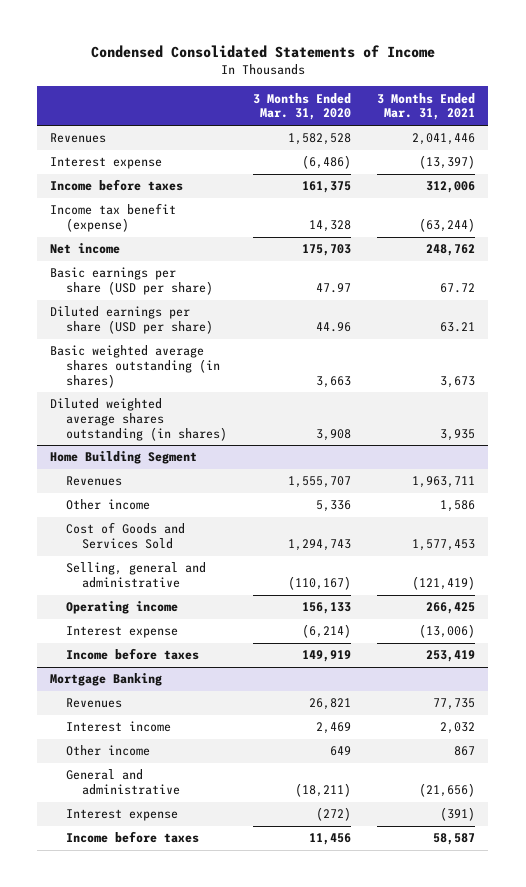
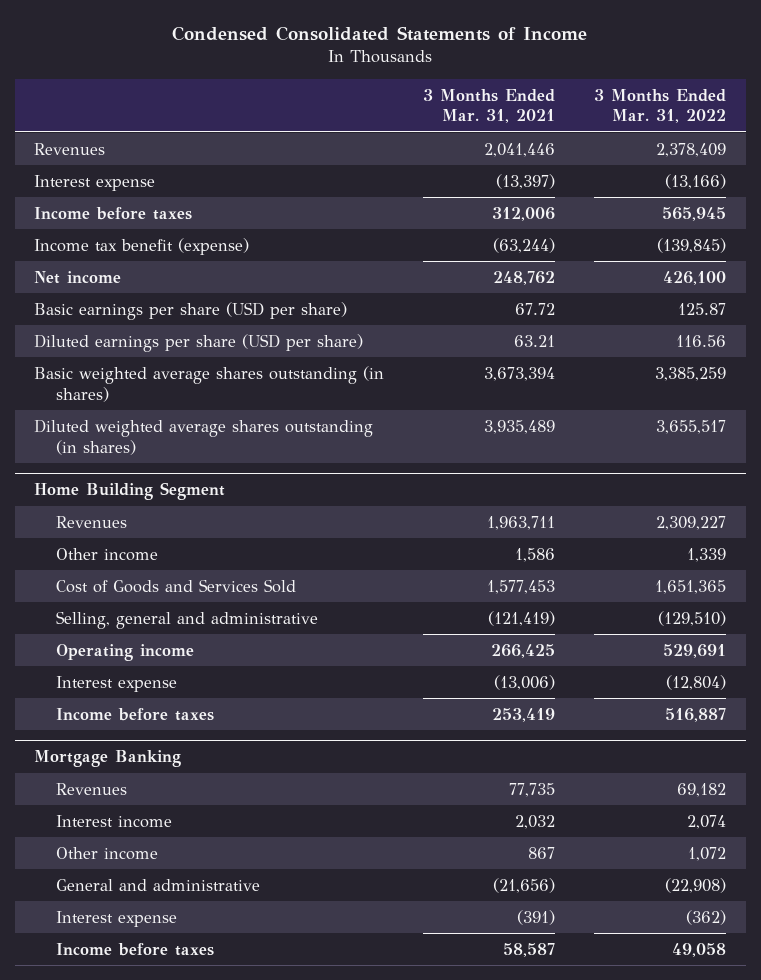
[253,92,352,121] 3 Months Ended Mar. 31, 2020 -> none
none -> [594,88,727,124] 3 Months Ended Mar. 31, 2022
[440,375,476,388] 3,673 -> [484,366,556,381] 3,673,394
[440,428,476,441] 3,935 -> [484,419,556,434] 3,935,489

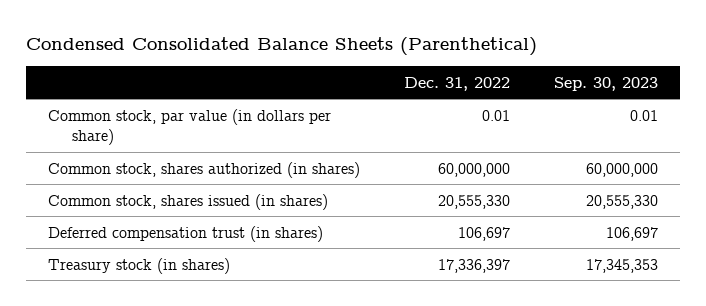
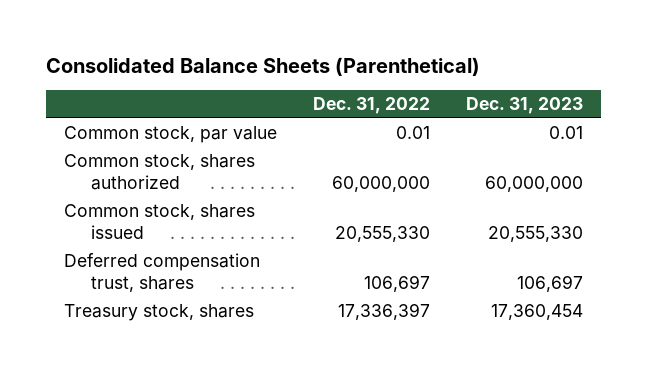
[25,37,537,57] Condensed Consolidated Balance Sheets (Parenthetical) -> [45,56,480,76] Consolidated Balance Sheets (Parenthetical)
[554,76,659,91] Sep. 30, 2023 -> none
none -> [465,97,583,115] Dec. 31, 2023
[47,108,331,146] Common stock, par value (in dollars per share) -> [63,126,277,144] Common stock, par value
[47,161,360,178] Common stock, shares authorized (in shares) -> [63,154,255,191] Common stock, shares authorized
[47,193,328,210] Common stock, shares issued (in shares) -> [63,204,255,240] Common stock, shares issued
[47,225,323,242] Deferred compensation trust (in shares) -> [63,253,260,293] Deferred compensation trust, shares
[47,257,230,274] Treasury stock (in shares) -> [63,304,254,322] Treasury stock, shares

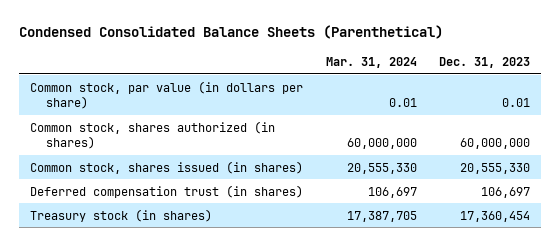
[45,56,480,76] Consolidated Balance Sheets (Parenthetical) -> [18,25,443,40] Condensed Consolidated Balance Sheets (Parenthetical)
[312,97,430,115] Dec. 31, 2022 -> none
none -> [325,56,417,68] Mar. 31, 2024
[63,126,277,144] Common stock, par value -> [30,80,304,109] Common stock, par value (in dollars per share)
[63,154,255,191] Common stock, shares authorized -> [30,120,276,149] Common stock, shares authorized (in shares)
[63,204,255,240] Common stock, shares issued -> [30,160,304,174] Common stock, shares issued (in shares)
[63,253,260,293] Deferred compensation trust, shares -> [30,184,304,198] Deferred compensation trust (in shares)
[63,304,254,322] Treasury stock, shares -> [30,208,213,222] Treasury stock (in shares)

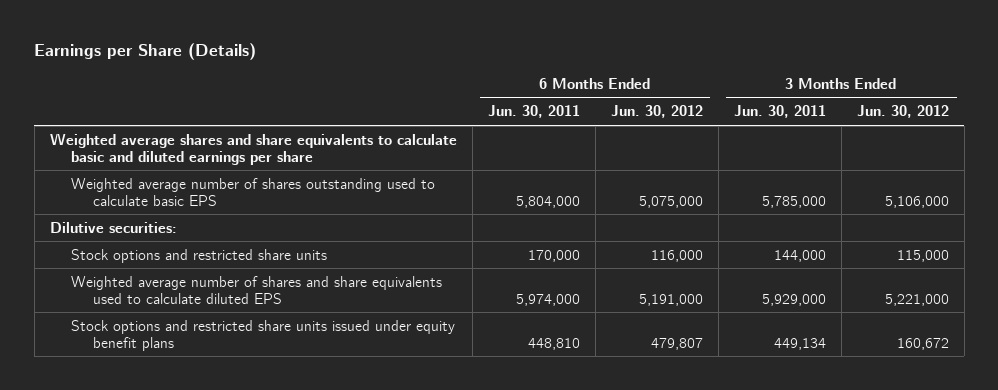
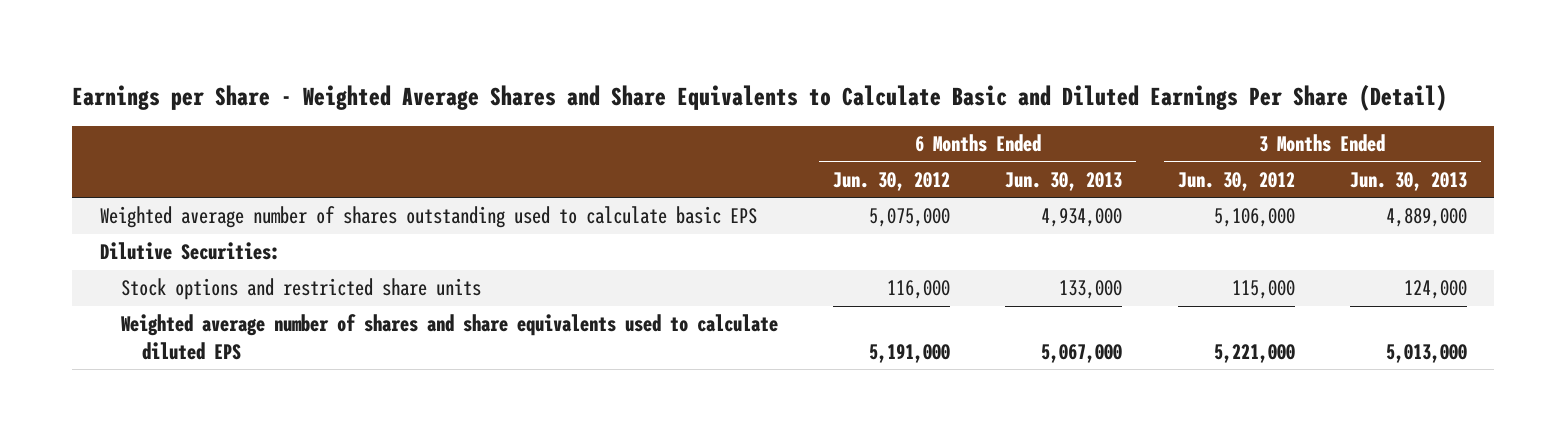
[34,43,257,61] Earnings per Share (Details) -> [72,83,1448,111] Earnings per Share - Weighted Average Shares and Share Equivalents to Calculate Basic and Diluted Earnings Per Share (Detail)
[487,105,580,119] Jun. 30, 2011 -> none
[733,105,826,119] Jun. 30, 2011 -> none
none -> [1005,171,1123,191] Jun. 30, 2013
none -> [1349,171,1467,191] Jun. 30, 2013
[49,132,457,165] Weighted average shares and share equivalents to calculate basic and diluted earnings per share -> none
[49,221,177,233] Dilutive securities: -> [99,242,280,261] Dilutive Securities:
[71,319,456,351] Stock options and restricted share units issued under equity benefit plans -> none

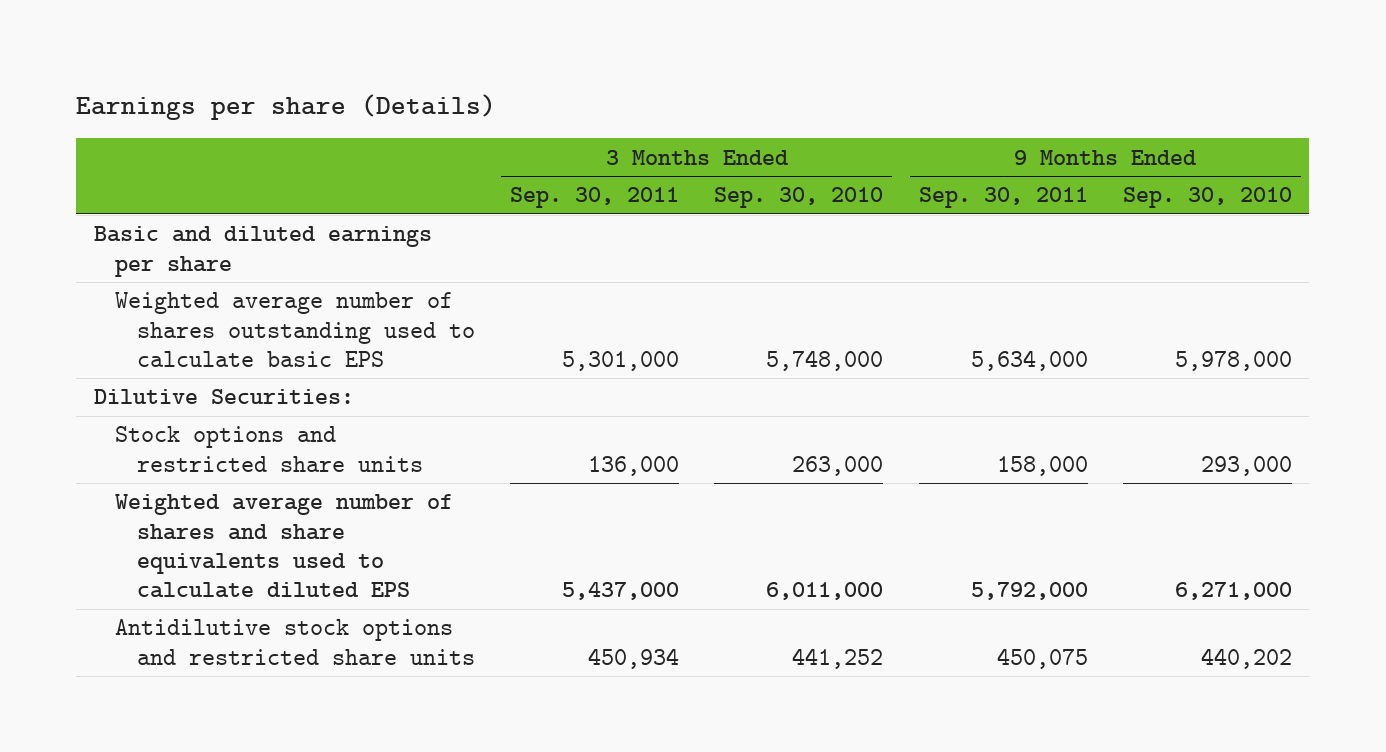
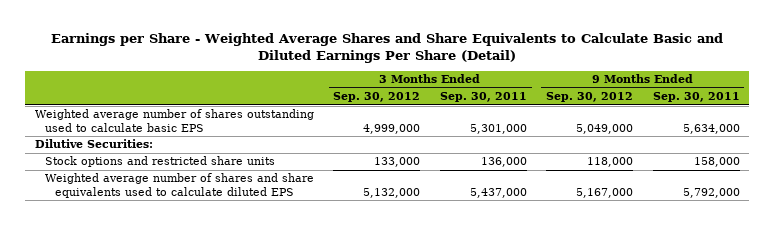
[76,94,497,121] Earnings per share (Details) -> [51,32,724,63] Earnings per Share - Weighted Average Shares and Share Equivalents to Calculate Basic and Diluted Earnings Per Share (Detail)
[714,187,884,209] Sep. 30, 2010 -> none
[1122,187,1292,209] Sep. 30, 2010 -> none
none -> [333,92,421,103] Sep. 30, 2012
none -> [546,92,634,103] Sep. 30, 2012
[93,226,432,277] Basic and diluted earnings per share -> none
[115,619,476,665] Antidilutive stock options and restricted share units -> none

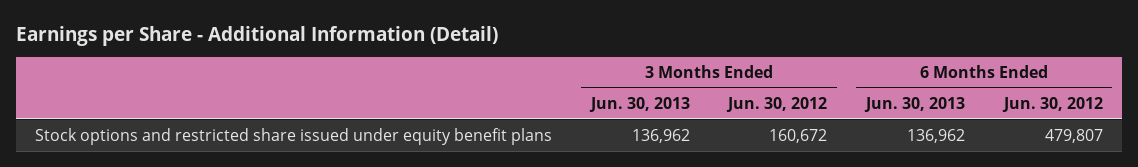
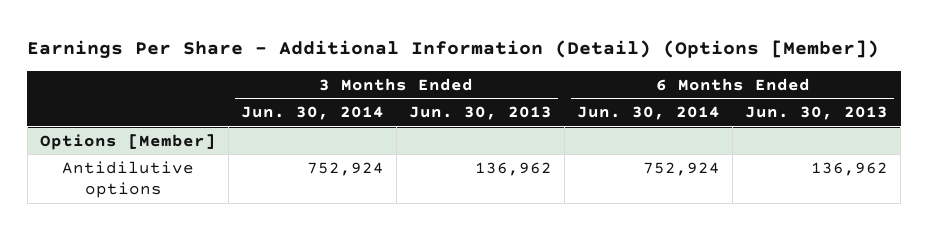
[16,26,499,47] Earnings per Share - Additional Information (Detail) -> [27,40,880,60] Earnings Per Share - Additional Information (Detail) (Options [Member])
[726,97,828,113] Jun. 30, 2012 -> none
[1001,97,1103,113] Jun. 30, 2012 -> none
none -> [240,106,384,121] Jun. 30, 2014
none -> [576,106,720,121] Jun. 30, 2014
none -> [39,133,216,150] Options [Member]
[35,128,553,146] Stock options and restricted share issued under equity benefit plans -> [62,160,195,199] Antidilutive options

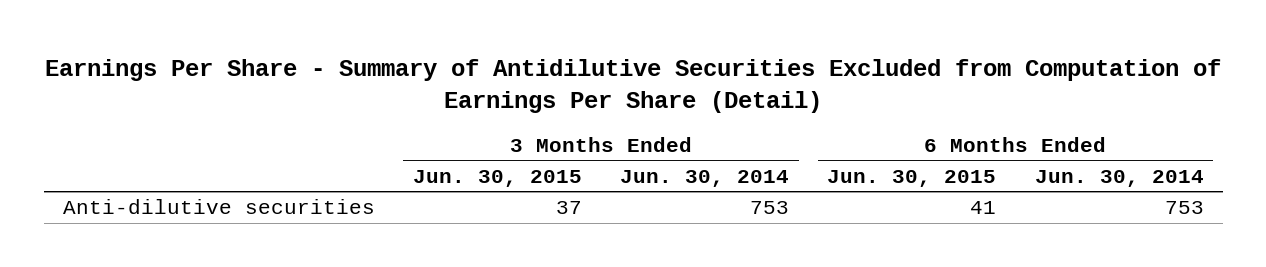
[27,40,880,60] Earnings Per Share - Additional Information (Detail) (Options [Member]) -> [45,59,1222,114] Earnings Per Share - Summary of Antidilutive Securities Excluded from Computation of Earnings Per Share (Detail)
[408,106,552,121] Jun. 30, 2013 -> none
[745,106,889,121] Jun. 30, 2013 -> none
none -> [412,169,582,187] Jun. 30, 2015
none -> [827,169,997,187] Jun. 30, 2015
[39,133,216,150] Options [Member] -> none
[62,160,195,199] Antidilutive options -> none
none -> [62,199,375,215] Anti-dilutive securities

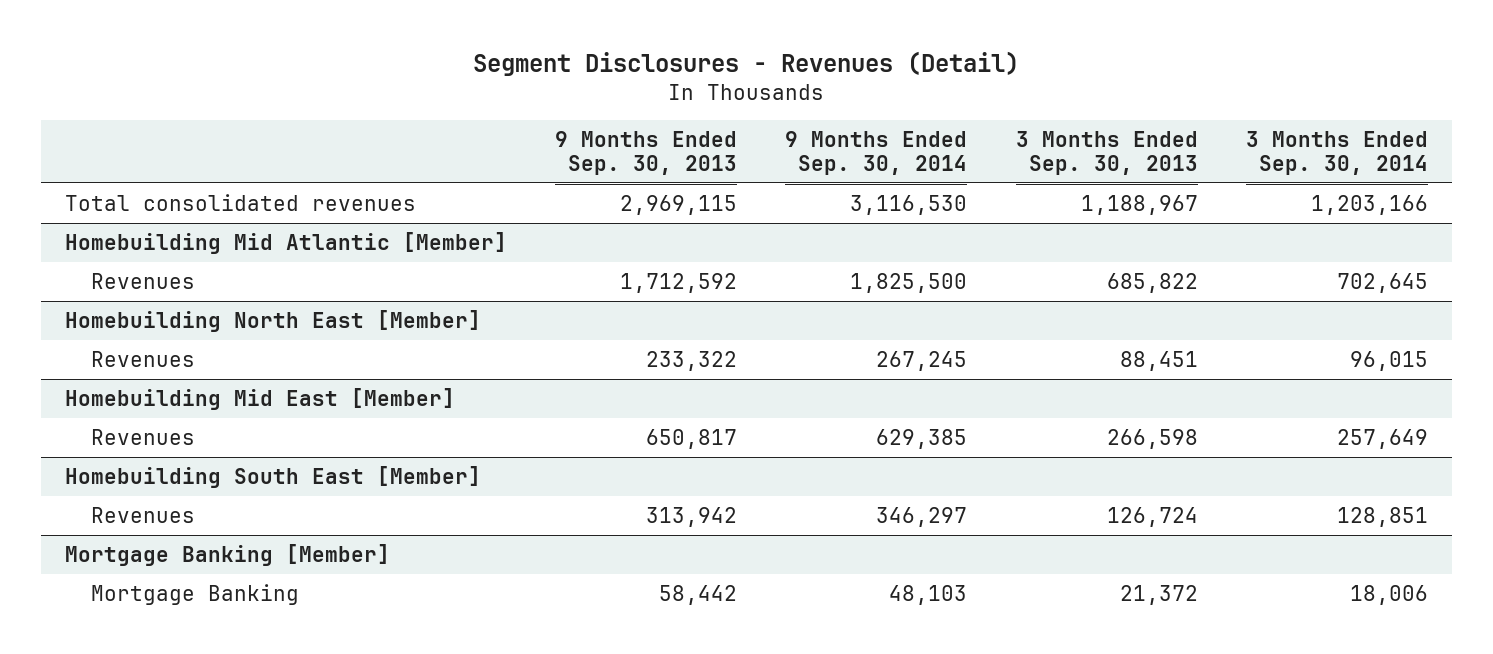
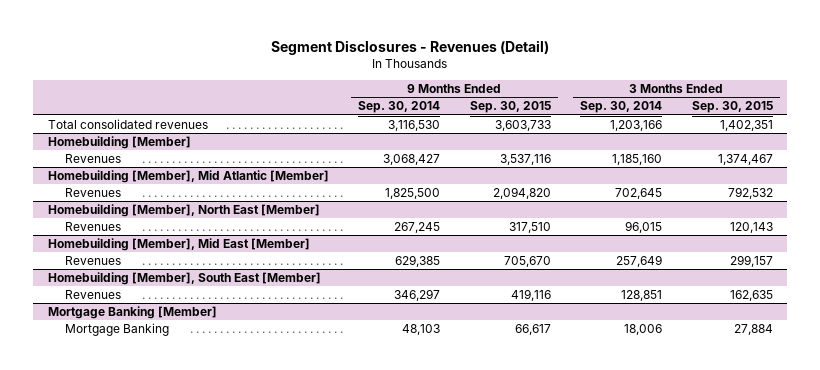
[555,131,738,175] 9 Months Ended Sep. 30, 2013 -> none
[1015,131,1198,175] 3 Months Ended Sep. 30, 2013 -> none
none -> [469,101,551,114] Sep. 30, 2015
none -> [691,101,773,114] Sep. 30, 2015
none -> [47,136,191,150] Homebuilding [Member]
none -> [65,154,122,164] Revenues
[64,232,507,255] Homebuilding Mid Atlantic [Member] -> [47,170,329,184] Homebuilding [Member], Mid Atlantic [Member]
[64,310,481,333] Homebuilding North East [Member] -> [47,204,320,218] Homebuilding [Member], North East [Member]
[64,388,455,411] Homebuilding Mid East [Member] -> [47,238,310,252] Homebuilding [Member], Mid East [Member]
[64,466,481,489] Homebuilding South East [Member] -> [47,272,321,286] Homebuilding [Member], South East [Member]

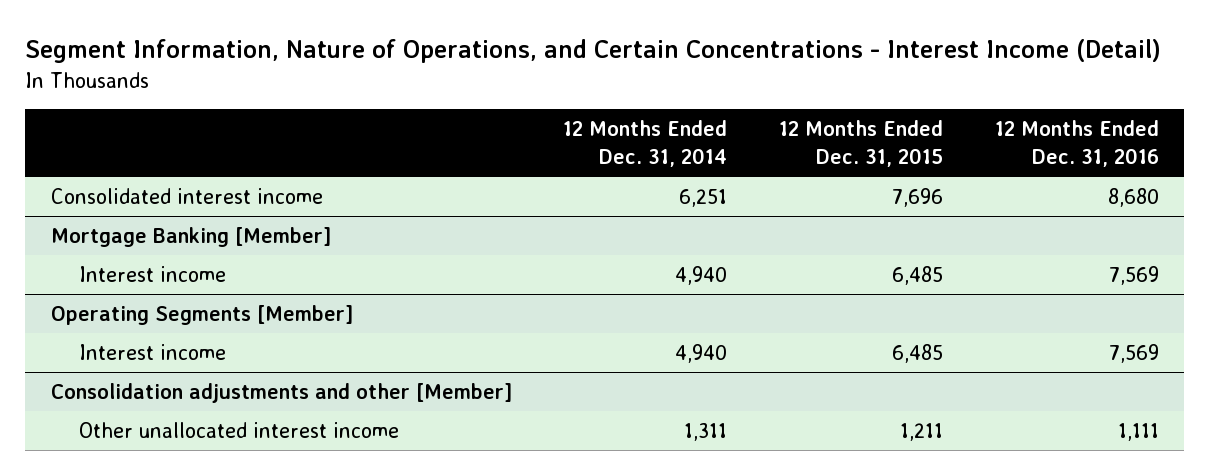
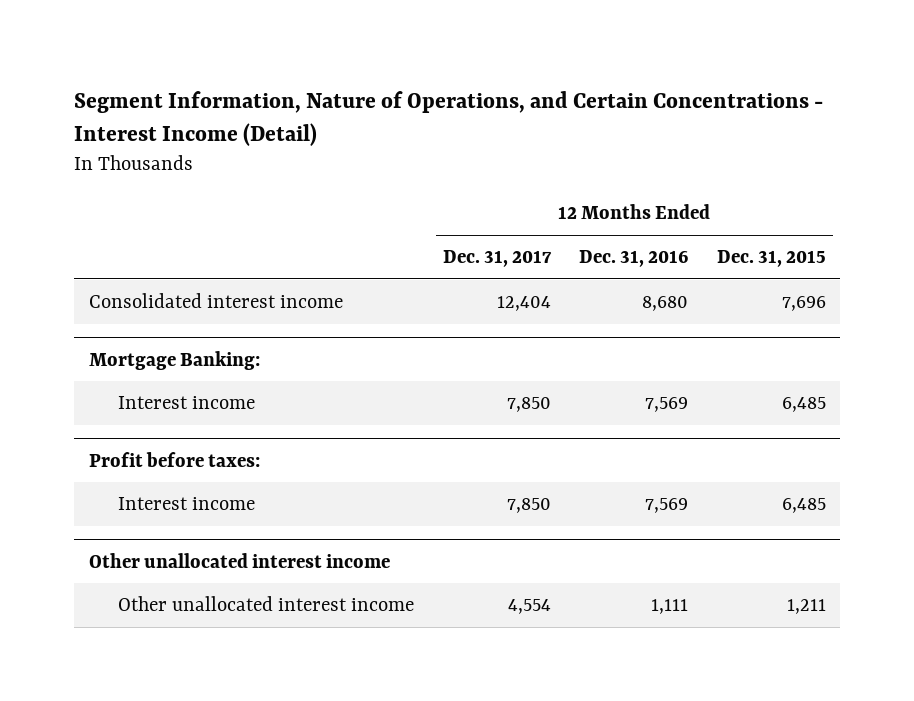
[563,119,728,167] 12 Months Ended Dec. 31, 2014 -> none
none -> [442,250,552,268] Dec. 31, 2017
[50,226,331,247] Mortgage Banking [Member] -> [88,350,260,370] Mortgage Banking:
[50,304,353,325] Operating Segments [Member] -> [88,451,260,467] Profit before taxes:
[50,382,512,403] Consolidation adjustments and other [Member] -> [88,552,390,568] Other unallocated interest income

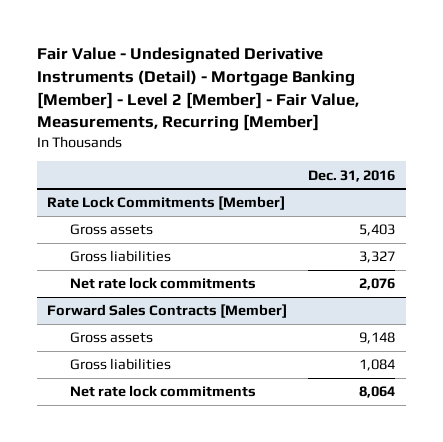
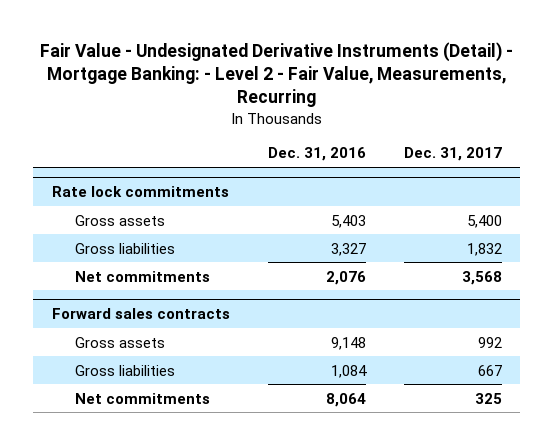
[36,47,359,132] Fair Value - Undesignated Derivative Instruments (Detail) - Mortgage Banking [Member] - Level 2 [Member] - Fair Value, Measurements, Recurring [Member] -> [39,41,513,108] Fair Value - Undesignated Derivative Instruments (Detail) - Mortgage Banking: - Level 2 - Fair Value, Measurements, Recurring
none -> [403,147,502,162] Dec. 31, 2017
[47,196,286,211] Rate Lock Commitments [Member] -> [52,186,230,198] Rate lock commitments
[69,277,256,290] Net rate lock commitments -> [75,270,211,282] Net commitments
[47,304,288,319] Forward Sales Contracts [Member] -> [52,308,231,320] Forward sales contracts
[69,385,256,398] Net rate lock commitments -> [75,392,211,404] Net commitments

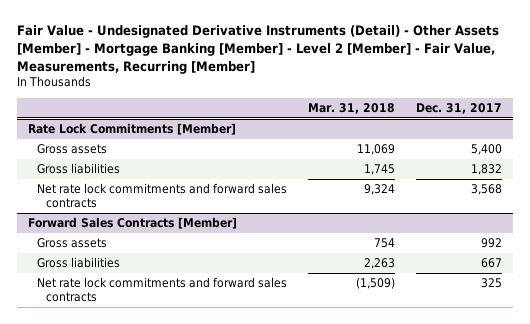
[39,41,513,108] Fair Value - Undesignated Derivative Instruments (Detail) - Mortgage Banking: - Level 2 - Fair Value, Measurements, Recurring -> [17,24,500,74] Fair Value - Undesignated Derivative Instruments (Detail) - Other Assets [Member] - Mortgage Banking [Member] - Level 2 [Member] - Fair Value, Measurements, Recurring [Member]
[267,147,366,162] Dec. 31, 2016 -> none
none -> [307,102,395,114] Mar. 31, 2018
[52,186,230,198] Rate lock commitments -> [27,123,236,136] Rate Lock Commitments [Member]
[75,270,211,282] Net commitments -> [36,183,287,209] Net rate lock commitments and forward sales contracts
[52,308,231,320] Forward sales contracts -> [27,217,237,230] Forward Sales Contracts [Member]
[75,392,211,404] Net commitments -> [36,277,287,303] Net rate lock commitments and forward sales contracts

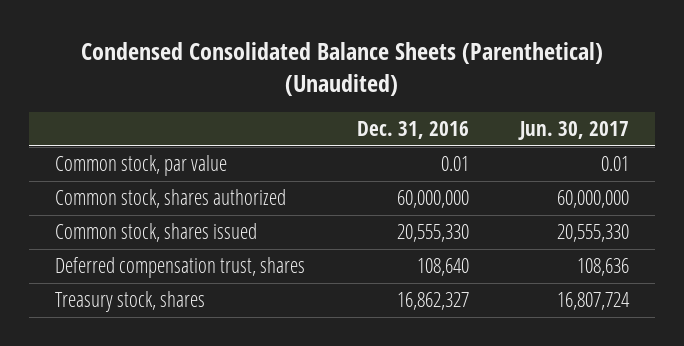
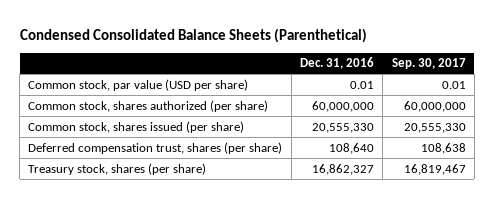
[81,42,604,96] Condensed Consolidated Balance Sheets (Parenthetical) (Unaudited) -> [19,27,367,43] Condensed Consolidated Balance Sheets (Parenthetical)
[518,121,630,141] Jun. 30, 2017 -> none
none -> [391,58,466,70] Sep. 30, 2017
[54,155,227,177] Common stock, par value -> [28,78,249,91] Common stock, par value (USD per share)
[54,189,286,209] Common stock, shares authorized -> [28,99,269,112] Common stock, shares authorized (per share)
[54,223,257,243] Common stock, shares issued -> [28,120,245,133] Common stock, shares issued (per share)
[54,257,305,279] Deferred compensation trust, shares -> [28,141,283,154] Deferred compensation trust, shares (per share)
[54,291,205,313] Treasury stock, shares -> [28,162,207,175] Treasury stock, shares (per share)

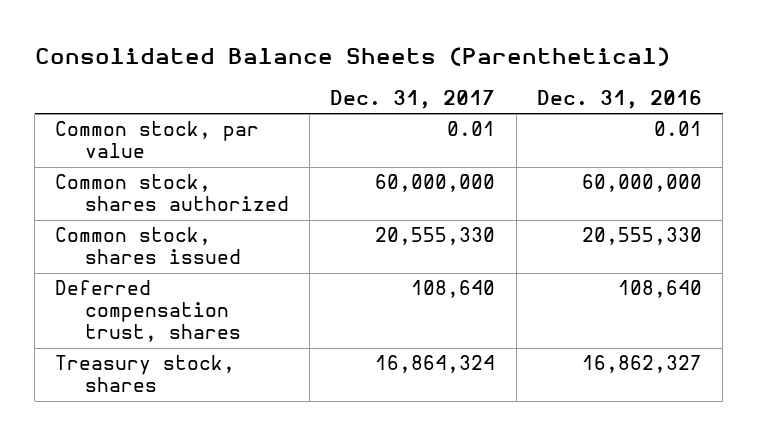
[19,27,367,43] Condensed Consolidated Balance Sheets (Parenthetical) -> [34,46,670,66] Consolidated Balance Sheets (Parenthetical)
[391,58,466,70] Sep. 30, 2017 -> none
none -> [330,90,496,110] Dec. 31, 2017
[28,78,249,91] Common stock, par value (USD per share) -> [55,121,260,159] Common stock, par value
[28,99,269,112] Common stock, shares authorized (per share) -> [55,174,289,212] Common stock, shares authorized
[28,120,245,133] Common stock, shares issued (per share) -> [55,227,241,265] Common stock, shares issued
[28,141,283,154] Deferred compensation trust, shares (per share) -> [55,280,241,343] Deferred compensation trust, shares
[28,162,207,175] Treasury stock, shares (per share) -> [55,355,236,393] Treasury stock, shares

